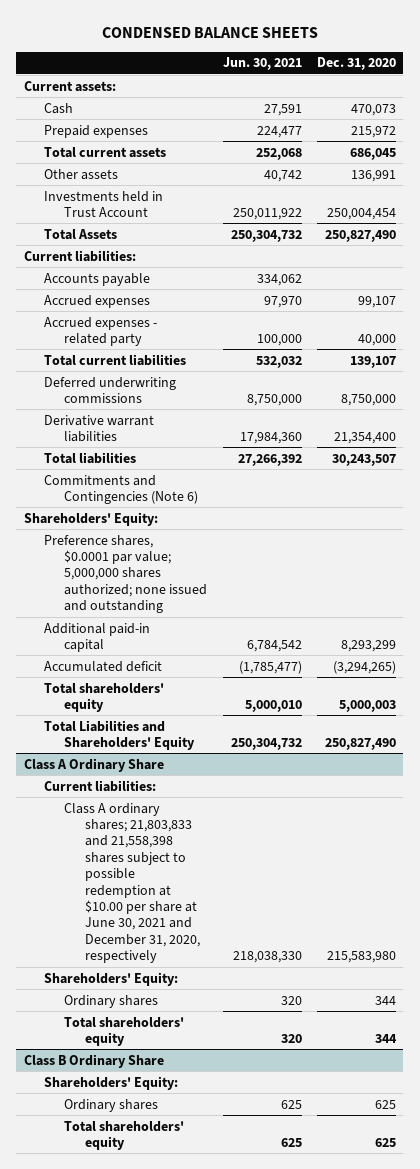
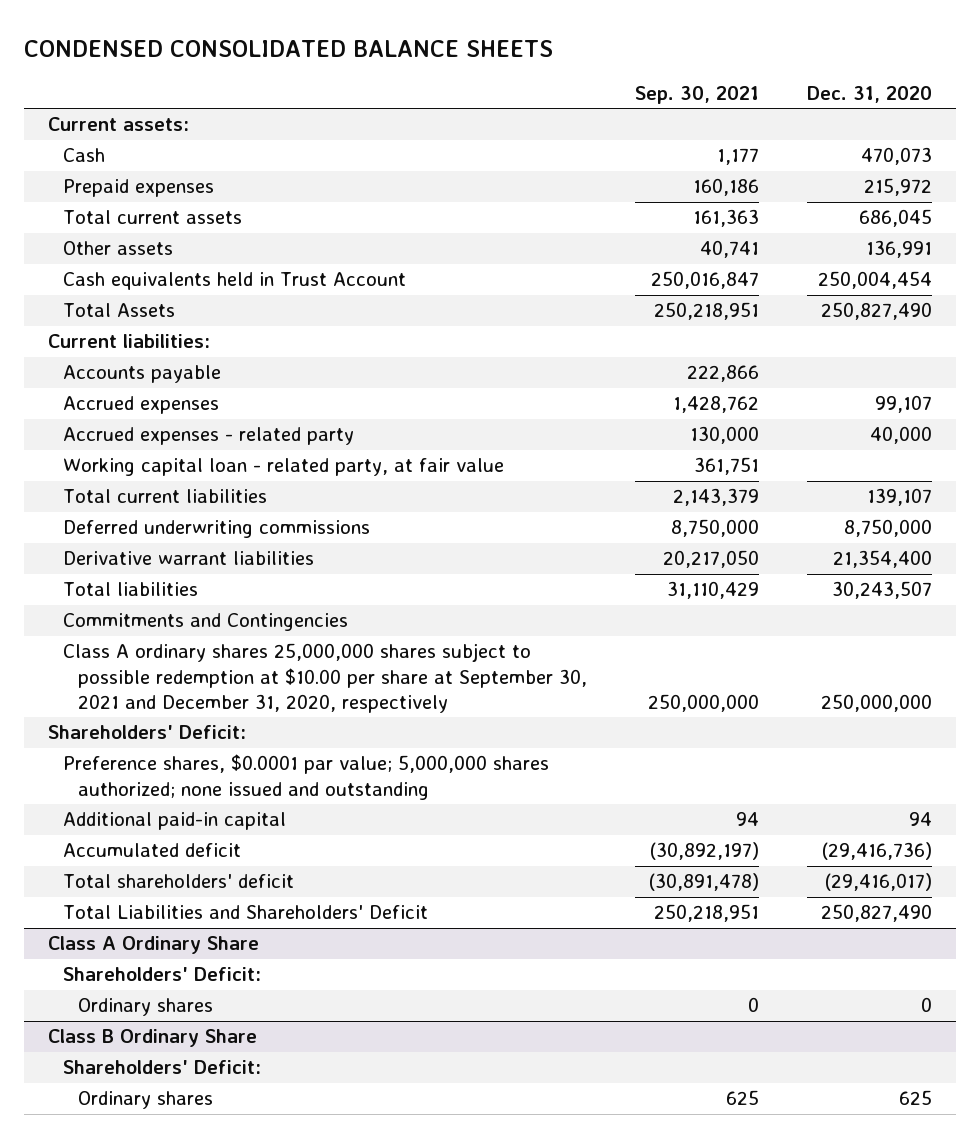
[101,26,318,38] CONDENSED BALANCE SHEETS -> [24,39,554,57] CONDENSED CONSOLIDATED BALANCE SHEETS
[222,57,302,71] Jun. 30, 2021 -> none
none -> [635,85,760,104] Sep. 30, 2021
[44,190,164,217] Investments held in Trust Account -> [63,272,407,291] Cash equivalents held in Trust Account
none -> [63,458,505,477] Working capital loan - related party, at fair value
[44,474,199,504] Commitments and Contingencies (Note 6) -> [63,613,349,632] Commitments and Contingencies
none -> [63,643,588,713] Class A ordinary shares 25,000,000 shares subject to possible redemption at $10.00 per share at September 30, 2021 and December 31, 2020, respectively
[23,511,158,526] Shareholders' Equity: -> [48,725,247,740] Shareholders' Deficit:
[44,534,208,614] Preference shares, $0.0001 par value; 5,000,000 shares authorized; none issued and outstanding -> [63,754,550,800] Preference shares, $0.0001 par value; 5,000,000 shares authorized; none issued and outstanding
[340,639,396,652] 8,293,299 -> [908,812,932,827] 94
[332,660,396,674] (3,294,265) -> [821,842,932,861] (29,416,736)
[44,682,165,712] Total shareholders' equity -> [63,874,295,889] Total shareholders' deficit
[338,699,396,712] 5,000,003 -> [824,873,932,892] (29,416,017)
[44,719,196,750] Total Liabilities and Shareholders' Equity -> [63,905,429,920] Total Liabilities and Shareholders' Deficit
[44,779,157,792] Current liabilities: -> none
[64,802,200,964] Class A ordinary shares; 21,803,833 and 21,558,398 shares subject to possible redemption at $10.00 per share at June 30, 2021 and December 31, 2020, respectively -> none
[64,1016,185,1046] Total shareholders' equity -> none
[44,971,179,986] Shareholders' Equity: -> [63,967,262,982] Shareholders' Deficit:
[374,995,396,1005] 344 -> [920,997,932,1013] 0
[44,1075,179,1090] Shareholders' Equity: -> [63,1060,262,1075] Shareholders' Deficit:
[64,1120,185,1150] Total shareholders' equity -> none

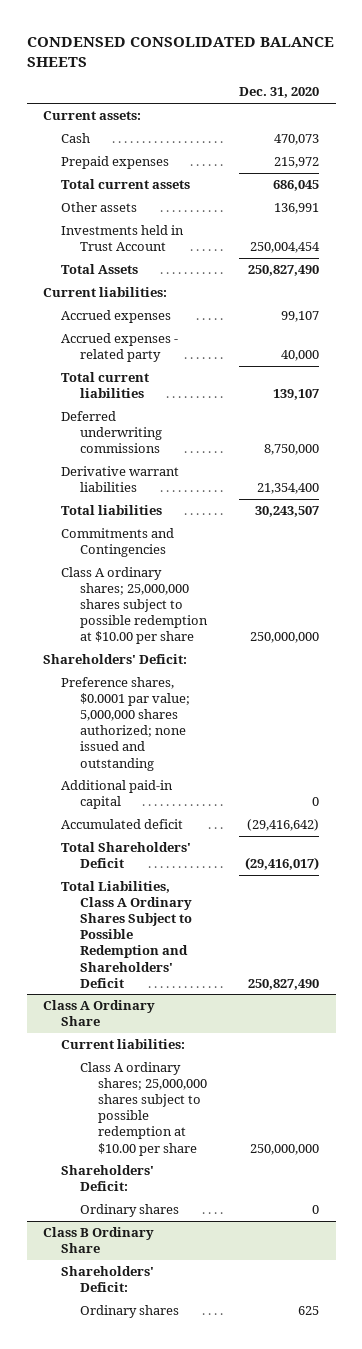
[635,85,760,104] Sep. 30, 2021 -> none
[63,272,407,291] Cash equivalents held in Trust Account -> [61,225,185,252] Investments held in Trust Account
[63,365,222,384] Accounts payable -> none
[63,458,505,477] Working capital loan - related party, at fair value -> none
[63,643,588,713] Class A ordinary shares 25,000,000 shares subject to possible redemption at $10.00 per share at September 30, 2021 and December 31, 2020, respectively -> [61,567,208,645] Class A ordinary shares; 25,000,000 shares subject to possible redemption at $10.00 per share
[908,812,932,827] 94 -> [312,797,320,807] 0
[821,842,932,861] (29,416,736) -> [247,819,320,832] (29,416,642)
[63,874,295,889] Total shareholders' deficit -> [61,842,192,869] Total Shareholders' Deficit
[63,905,429,920] Total Liabilities and Shareholders' Deficit -> [61,881,192,988] Total Liabilities, Class A Ordinary Shares Subject to Possible Redemption and Shareholders' Deficit
none -> [61,1039,186,1050] Current liabilities:
none -> [79,1062,208,1156] Class A ordinary shares; 25,000,000 shares subject to possible redemption at $10.00 per share

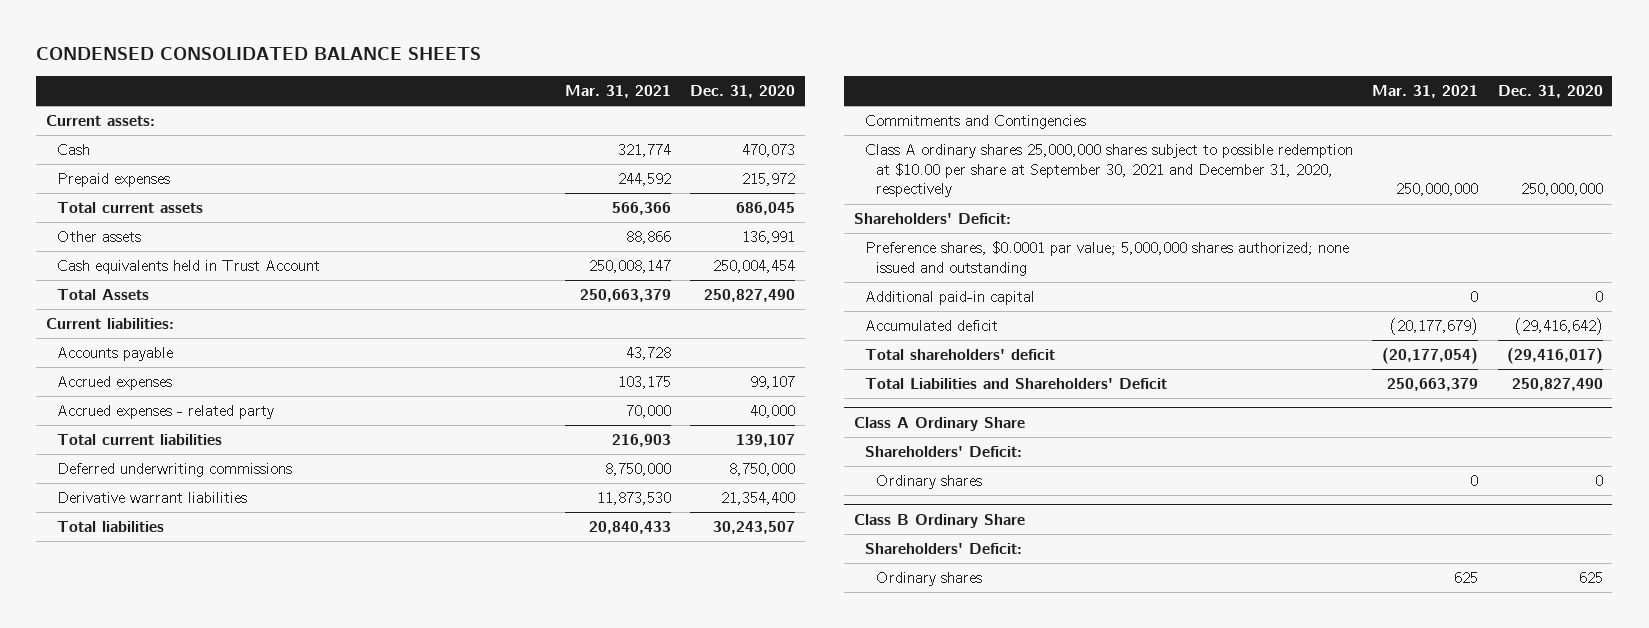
none -> [564,85,671,99] Mar. 31, 2021
[61,225,185,252] Investments held in Trust Account -> [57,260,321,275] Cash equivalents held in Trust Account
none -> [57,347,174,362] Accounts payable
[61,567,208,645] Class A ordinary shares; 25,000,000 shares subject to possible redemption at $10.00 per share -> [864,144,1353,198] Class A ordinary shares 25,000,000 shares subject to possible redemption at $10.00 per share at September 30, 2021 and December 31, 2020, respectively
[61,842,192,869] Total Shareholders' Deficit -> [864,349,1055,361] Total shareholders' deficit
[61,881,192,988] Total Liabilities, Class A Ordinary Shares Subject to Possible Redemption and Shareholders' Deficit -> [864,378,1167,390] Total Liabilities and Shareholders' Deficit
[61,1039,186,1050] Current liabilities: -> none
[79,1062,208,1156] Class A ordinary shares; 25,000,000 shares subject to possible redemption at $10.00 per share -> none

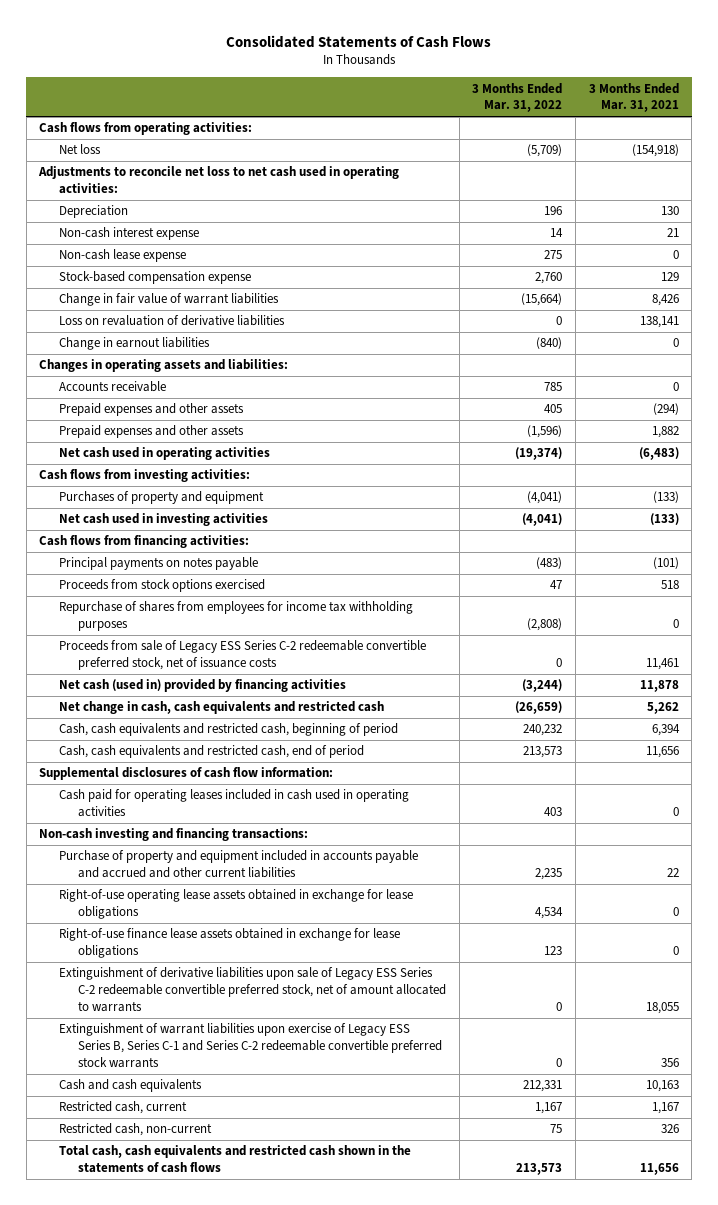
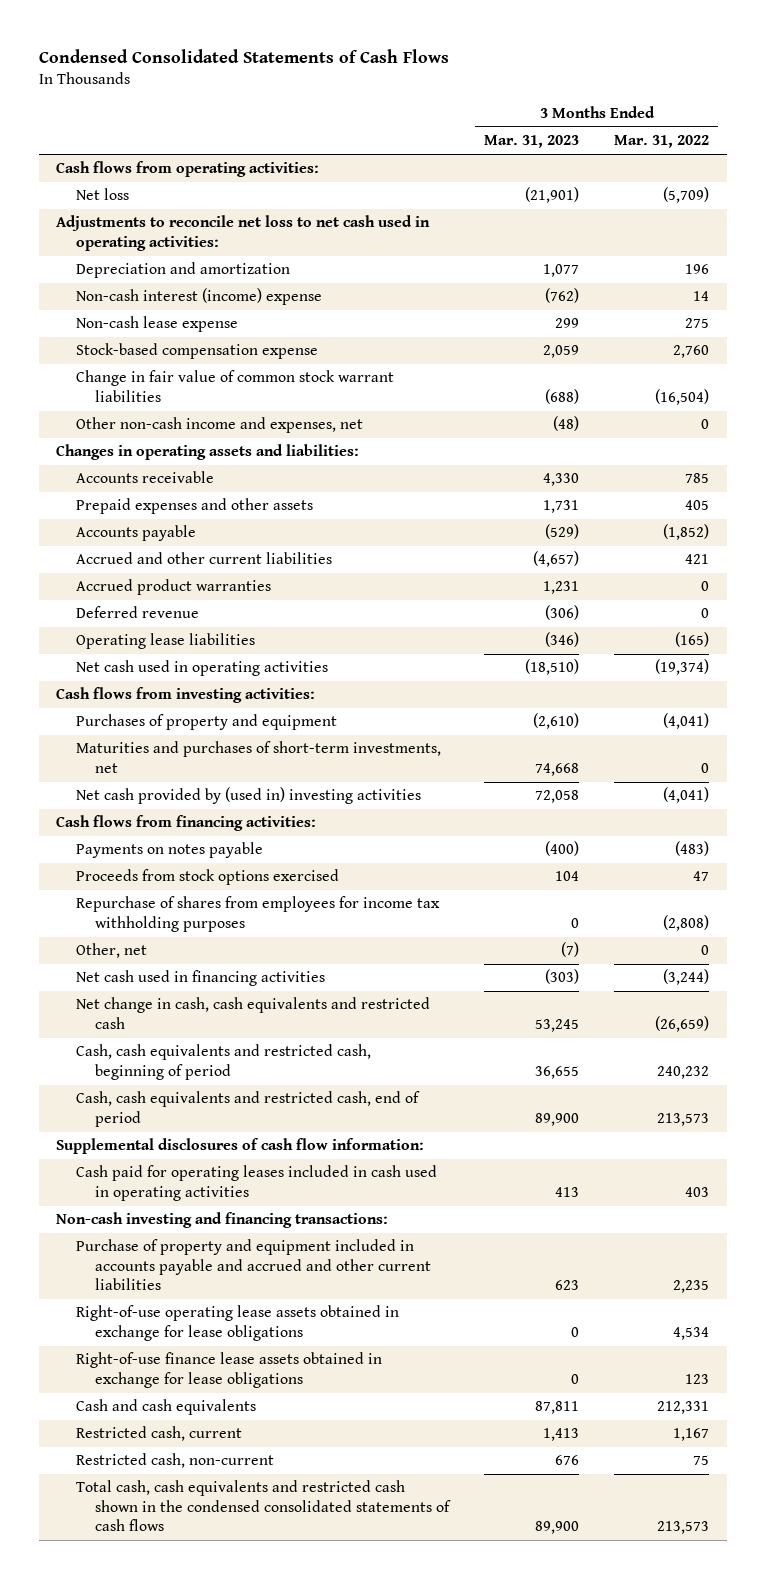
[226,34,492,48] Consolidated Statements of Cash Flows -> [38,48,449,63] Condensed Consolidated Statements of Cash Flows
[588,82,679,113] 3 Months Ended Mar. 31, 2021 -> none
none -> [484,135,580,149] Mar. 31, 2023
[58,205,128,219] Depreciation -> [75,262,290,279] Depreciation and amortization
[58,227,199,241] Non-cash interest expense -> [75,288,322,306] Non-cash interest (income) expense
[58,315,285,327] Loss on revaluation of derivative liabilities -> none
[58,337,210,351] Change in earnout liabilities -> none
[58,293,279,307] Change in fair value of warrant liabilities -> [75,370,394,402] Change in fair value of common stock warrant liabilities
[521,293,563,307] (15,664) -> [655,388,710,405] (16,504)
none -> [75,417,363,434] Other non-cash income and expenses, net
[58,425,244,439] Prepaid expenses and other assets -> none
none -> [75,525,196,542] Accounts payable
none -> [75,552,332,565] Accrued and other current liabilities
none -> [75,579,271,596] Accrued product warranties
none -> [75,606,199,619] Deferred revenue
none -> [75,633,255,650] Operating lease liabilities
none -> [75,741,441,773] Maturities and purchases of short-term investments, net
[58,513,268,527] Net cash used in investing activities -> [75,787,421,805] Net cash provided by (used in) investing activities
[58,557,258,571] Principal payments on notes payable -> [75,842,263,859] Payments on notes payable
[58,640,426,671] Proceeds from sale of Legacy ESS Series C-2 redeemable convertible preferred stock, net of issuance costs -> none
none -> [75,943,147,959] Other, net
[58,679,346,693] Net cash (used in) provided by financing activities -> [75,970,325,987] Net cash used in financing activities
[58,967,447,1012] Extinguishment of derivative liabilities upon sale of Legacy ESS Series C-2 redeemable convertible preferred stock, net of amount allocated to warrants -> none
[58,1023,443,1068] Extinguishment of warrant liabilities upon exercise of Legacy ESS Series B, Series C-1 and Series C-2 redeemable convertible preferred stock warrants -> none
[58,1145,411,1174] Total cash, cash equivalents and restricted cash shown in the statements of cash flows -> [75,1480,451,1532] Total cash, cash equivalents and restricted cash shown in the condensed consolidated statements of cash flows

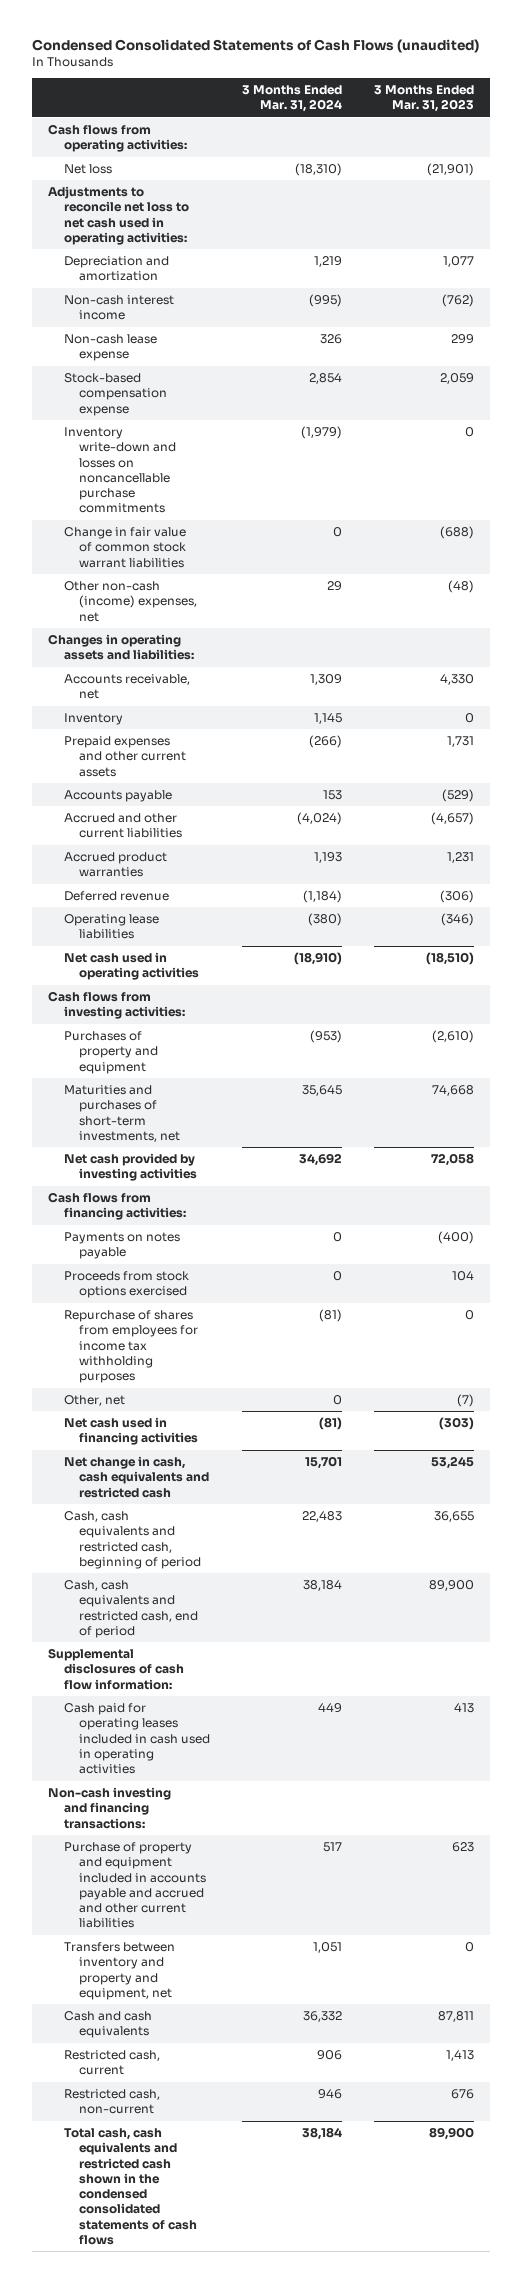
[38,48,449,63] Condensed Consolidated Statements of Cash Flows -> [31,39,479,54] Condensed Consolidated Statements of Cash Flows (unaudited)
[614,135,710,149] Mar. 31, 2022 -> none
none -> [242,84,343,113] 3 Months Ended Mar. 31, 2024
[75,288,322,306] Non-cash interest (income) expense -> [63,295,174,321] Non-cash interest income
none -> [63,427,177,514] Inventory write-down and losses on noncancellable purchase commitments
[75,417,363,434] Other non-cash income and expenses, net -> [63,581,198,622] Other non-cash (income) expenses, net
[75,471,214,484] Accounts receivable -> [63,674,190,700] Accounts receivable, net
none -> [63,713,123,726] Inventory
[75,498,313,515] Prepaid expenses and other assets -> [63,736,187,777] Prepaid expenses and other current assets
[75,787,421,805] Net cash provided by (used in) investing activities -> [63,1153,198,1182] Net cash provided by investing activities
[75,1305,399,1341] Right-of-use operating lease assets obtained in exchange for lease obligations -> none
[75,1352,382,1388] Right-of-use finance lease assets obtained in exchange for lease obligations -> none
none -> [63,1942,175,2000] Transfers between inventory and property and equipment, net

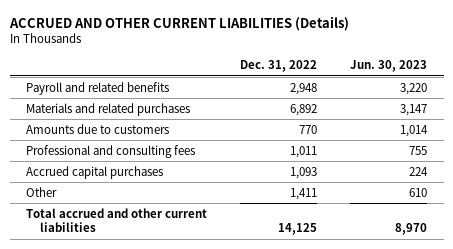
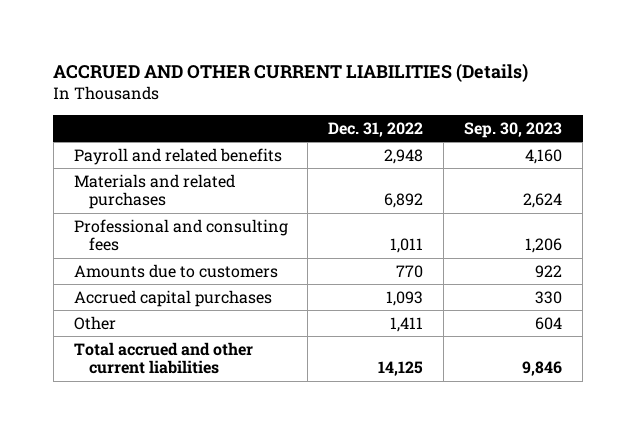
[350,60,428,73] Jun. 30, 2023 -> none
none -> [464,121,563,138] Sep. 30, 2023
[26,123,170,134] Amounts due to customers -> [73,263,278,278] Amounts due to customers

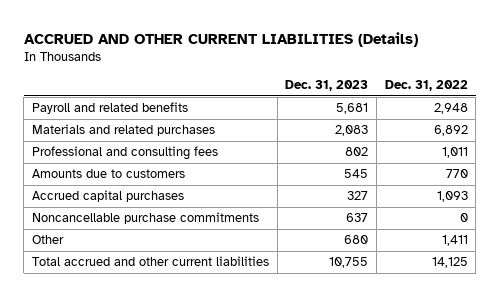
[464,121,563,138] Sep. 30, 2023 -> none
none -> [285,80,369,92] Dec. 31, 2023
none -> [31,212,259,225] Noncancellable purchase commitments

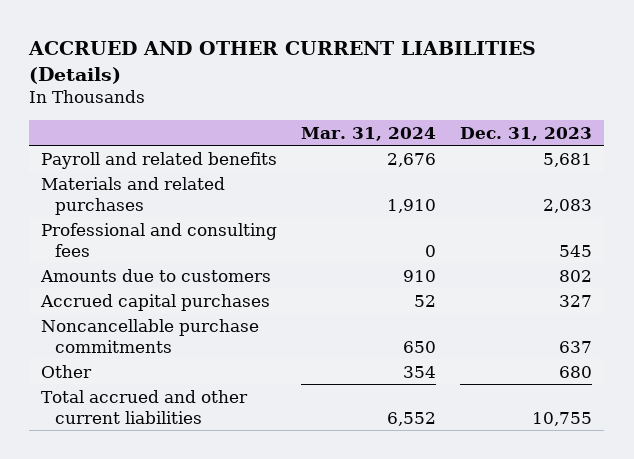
[384,80,468,92] Dec. 31, 2022 -> none
none -> [301,126,437,141] Mar. 31, 2024
[345,147,369,157] 802 -> [559,244,593,257] 545
[344,169,369,179] 545 -> [559,269,593,282] 802

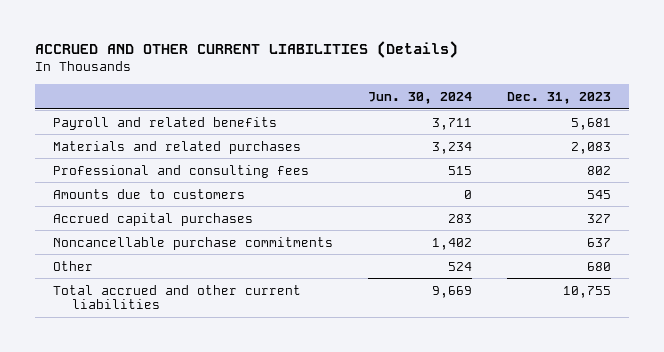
[301,126,437,141] Mar. 31, 2024 -> none
none -> [367,91,472,104] Jun. 30, 2024
[559,244,593,257] 545 -> [587,165,612,175] 802
[559,269,593,282] 802 -> [587,189,612,199] 545

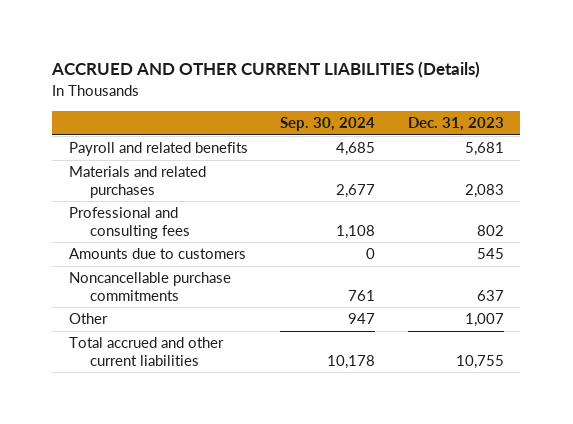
[367,91,472,104] Jun. 30, 2024 -> none
none -> [280,116,376,131] Sep. 30, 2024
[52,212,253,226] Accrued capital purchases -> none
[587,261,612,271] 680 -> [464,313,504,328] 1,007

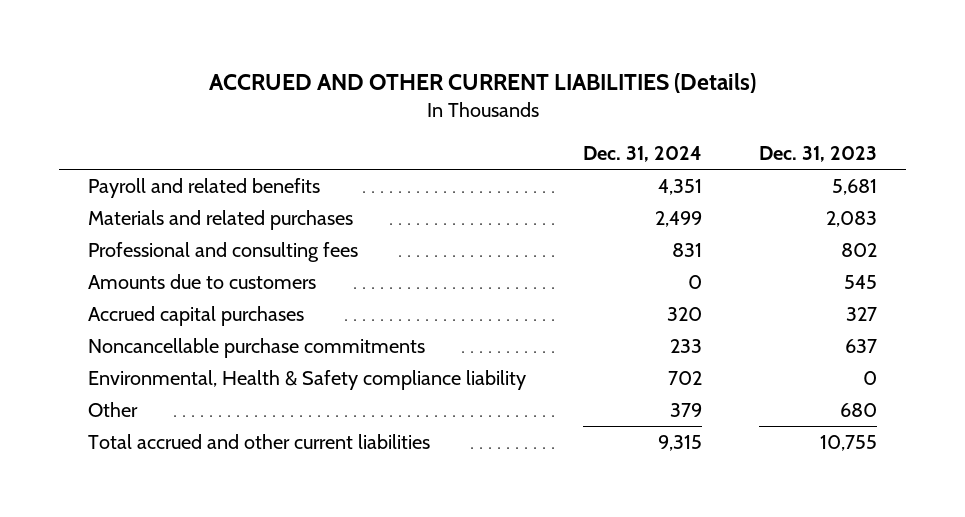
[280,116,376,131] Sep. 30, 2024 -> none
none -> [583,146,703,163] Dec. 31, 2024
none -> [87,306,304,327] Accrued capital purchases
none -> [87,370,526,391] Environmental, Health & Safety compliance liability
[464,313,504,328] 1,007 -> [840,403,878,418] 680

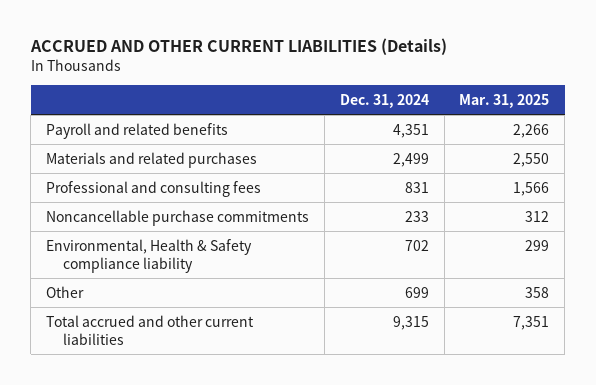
[759,146,878,163] Dec. 31, 2023 -> none
none -> [459,93,550,108] Mar. 31, 2025
[87,274,316,290] Amounts due to customers -> none
[87,306,304,327] Accrued capital purchases -> none
[670,403,703,418] 379 -> [404,286,429,298] 699

